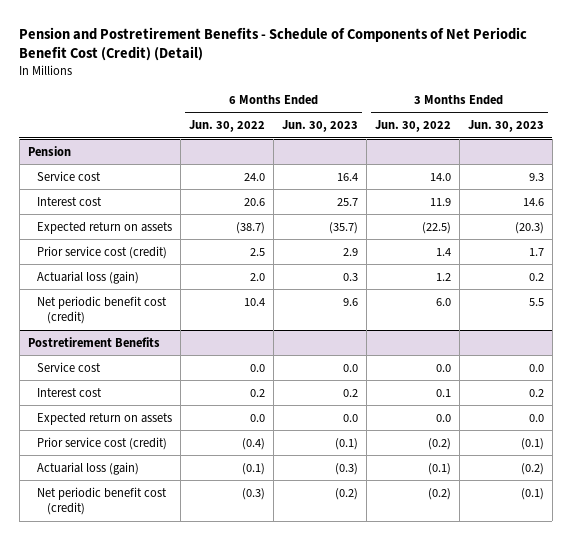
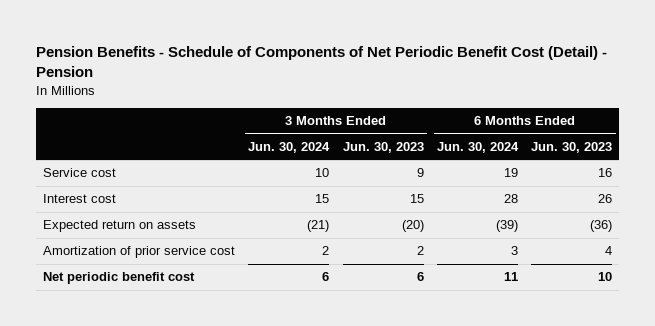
[19,26,528,62] Pension and Postretirement Benefits - Schedule of Components of Net Periodic Benefit Cost (Credit) (Detail) -> [36,45,608,77] Pension Benefits - Schedule of Components of Net Periodic Benefit Cost (Detail) - Pension
[189,120,266,133] Jun. 30, 2022 -> none
[374,120,451,133] Jun. 30, 2022 -> none
none -> [248,141,331,153] Jun. 30, 2024
none -> [437,141,520,153] Jun. 30, 2024
[27,145,71,156] Pension -> none
[37,270,140,284] Actuarial loss (gain) -> none
[27,336,160,347] Postretirement Benefits -> none
[37,361,102,372] Service cost -> none
[37,387,103,397] Interest cost -> none
[37,412,173,425] Expected return on assets -> none
[37,436,168,450] Prior service cost (credit) -> none
[37,461,140,475] Actuarial loss (gain) -> none
[37,486,168,516] Net periodic benefit cost (credit) -> none
[337,172,359,181] 16.4 -> [598,168,613,178] 16
[528,172,544,181] 9.3 -> [416,168,424,178] 9
[337,197,359,206] 25.7 -> [598,194,613,204] 26
[522,197,544,206] 14.6 -> [409,194,424,204] 15
[329,221,359,234] (35.7) -> [590,220,613,233] (36)
[514,221,544,234] (20.3) -> [401,220,424,233] (20)
[37,245,168,259] Prior service cost (credit) -> [42,246,235,259] Amortization of prior service cost
[343,247,359,256] 2.9 -> [605,246,613,256] 4
[528,247,544,256] 1.7 -> [416,246,424,256] 2
[37,295,168,325] Net periodic benefit cost (credit) -> [42,272,195,285] Net periodic benefit cost
[343,297,359,306] 9.6 -> [598,272,613,282] 10
[528,297,544,306] 5.5 -> [416,272,424,282] 6

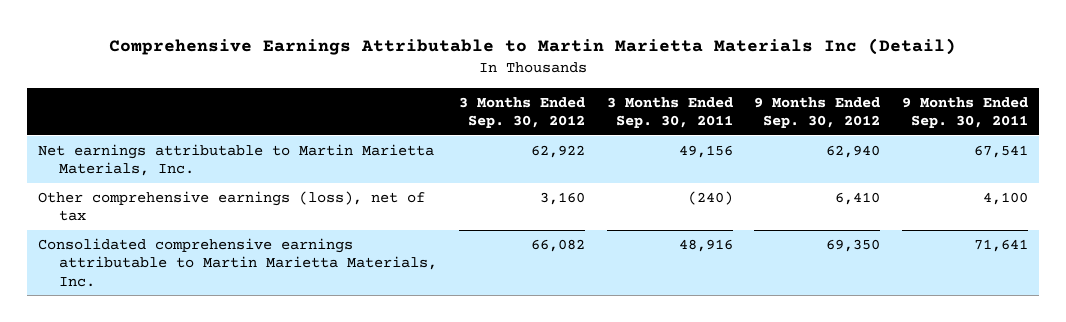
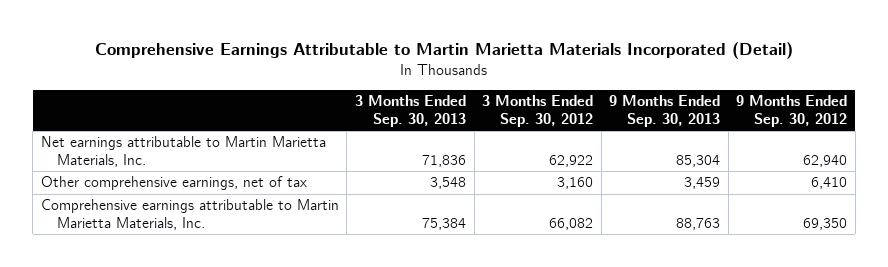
[108,38,956,56] Comprehensive Earnings Attributable to Martin Marietta Materials Inc (Detail) -> [95,42,794,60] Comprehensive Earnings Attributable to Martin Marietta Materials Incorporated (Detail)
[606,96,733,129] 3 Months Ended Sep. 30, 2011 -> none
[901,96,1028,129] 9 Months Ended Sep. 30, 2011 -> none
none -> [354,95,466,127] 3 Months Ended Sep. 30, 2013
none -> [609,95,721,127] 9 Months Ended Sep. 30, 2013
[37,190,425,222] Other comprehensive earnings (loss), net of tax -> [40,176,307,191] Other comprehensive earnings, net of tax
[37,237,438,287] Consolidated comprehensive earnings attributable to Martin Marietta Materials, Inc. -> [40,199,339,230] Comprehensive earnings attributable to Martin Marietta Materials, Inc.

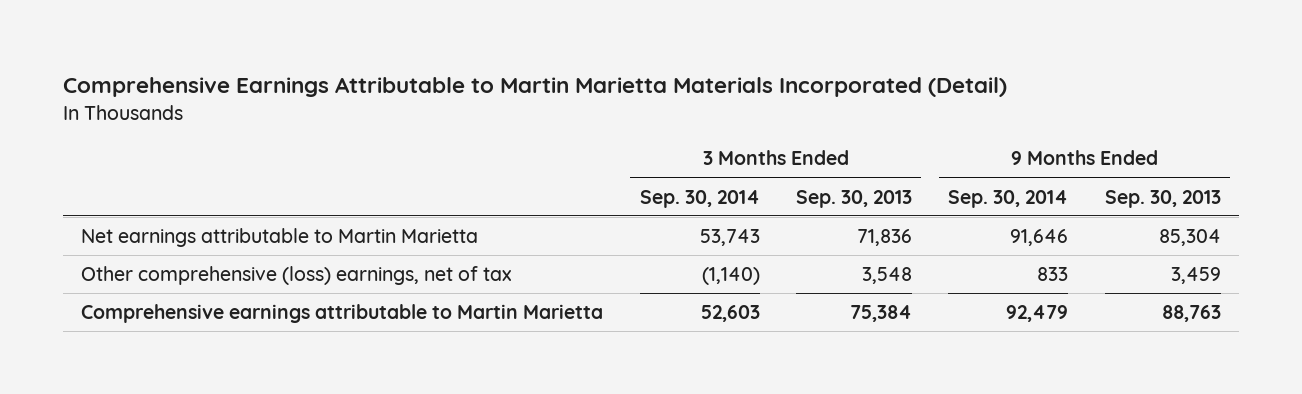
[482,95,594,127] 3 Months Ended Sep. 30, 2012 -> none
[736,95,848,127] 9 Months Ended Sep. 30, 2012 -> none
none -> [639,189,760,208] Sep. 30, 2014
none -> [948,189,1069,208] Sep. 30, 2014
[40,136,326,167] Net earnings attributable to Martin Marietta Materials, Inc. -> [81,228,479,248] Net earnings attributable to Martin Marietta
[40,176,307,191] Other comprehensive earnings, net of tax -> [81,266,513,286] Other comprehensive (loss) earnings, net of tax
[40,199,339,230] Comprehensive earnings attributable to Martin Marietta Materials, Inc. -> [81,304,604,324] Comprehensive earnings attributable to Martin Marietta

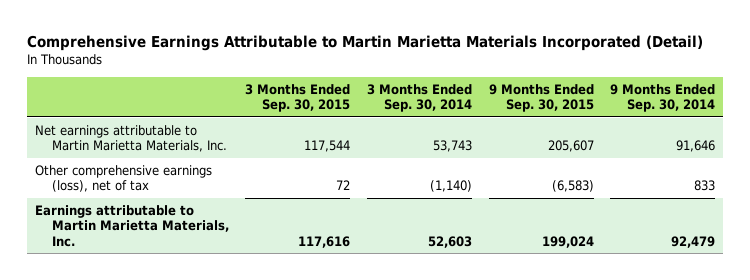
[795,189,912,208] Sep. 30, 2013 -> none
[1104,189,1221,208] Sep. 30, 2013 -> none
none -> [245,83,351,113] 3 Months Ended Sep. 30, 2015
none -> [488,83,594,113] 9 Months Ended Sep. 30, 2015
[81,228,479,248] Net earnings attributable to Martin Marietta -> [34,124,227,153] Net earnings attributable to Martin Marietta Materials, Inc.
[81,266,513,286] Other comprehensive (loss) earnings, net of tax -> [34,164,212,193] Other comprehensive earnings (loss), net of tax
[81,304,604,324] Comprehensive earnings attributable to Martin Marietta -> [34,204,229,247] Earnings attributable to Martin Marietta Materials, Inc.

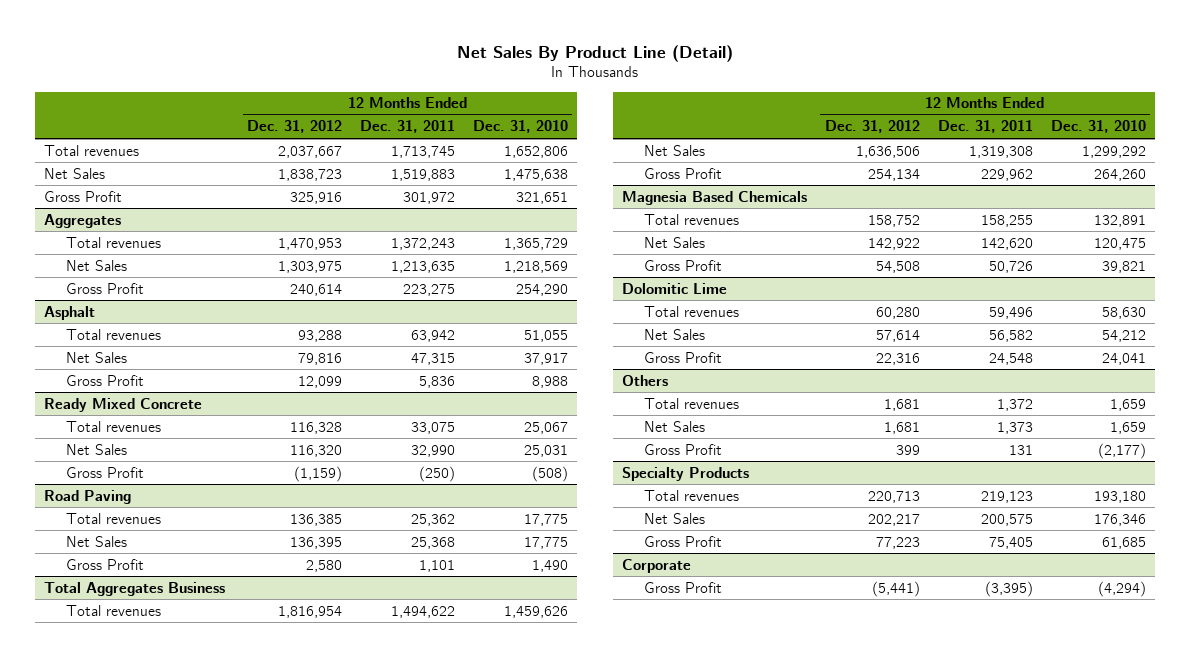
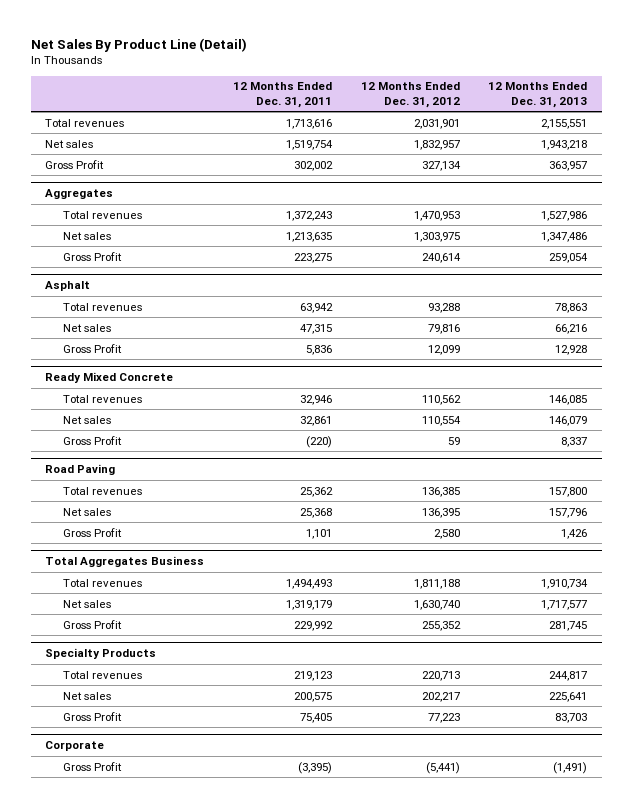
[473,120,569,134] Dec. 31, 2010 -> none
none -> [488,82,588,108] 12 Months Ended Dec. 31, 2013
[278,145,343,158] 2,037,667 -> [413,118,460,129] 2,031,901
[391,145,456,158] 1,713,745 -> [285,118,332,129] 1,713,616
[44,167,106,179] Net Sales -> [44,139,93,148] Net sales
[278,168,343,181] 1,838,723 -> [413,139,460,150] 1,832,957
[391,168,456,181] 1,519,883 -> [285,139,333,150] 1,519,754
[290,191,343,204] 325,916 -> [421,160,461,171] 327,134
[403,191,456,204] 301,972 -> [293,160,333,171] 302,002
[66,259,128,271] Net Sales -> [63,231,112,240] Net sales
[66,351,128,363] Net Sales -> [63,323,112,332] Net sales
[290,421,343,434] 116,328 -> [421,394,461,405] 110,562
[411,421,456,434] 33,075 -> [299,394,332,405] 32,946
[66,443,128,455] Net Sales -> [63,415,112,424] Net sales
[290,444,343,457] 116,320 -> [421,415,461,426] 110,554
[411,444,456,457] 32,990 -> [299,415,332,426] 32,861
[294,465,343,482] (1,159) -> [447,436,460,445] 59
[419,465,456,482] (250) -> [305,435,332,448] (220)
[66,535,128,547] Net Sales -> [63,507,112,516] Net sales
[621,190,807,205] Magnesia Based Chemicals -> none
[644,213,740,225] Total revenues -> none
[644,236,706,248] Net Sales -> none
[644,259,723,271] Gross Profit -> none
[621,282,727,294] Dolomitic Lime -> none
[644,305,740,317] Total revenues -> none
[644,328,706,340] Net Sales -> none
[644,351,723,363] Gross Profit -> none
[621,374,668,386] Others -> none
[644,397,740,409] Total revenues -> none
[644,420,706,432] Net Sales -> none
[644,443,723,455] Gross Profit -> none
[278,605,343,618] 1,816,954 -> [413,578,460,589] 1,811,188
[391,605,456,618] 1,494,622 -> [285,578,332,589] 1,494,493
[644,144,706,156] Net Sales -> [63,599,112,608] Net sales
[855,145,920,158] 1,636,506 -> [413,599,460,610] 1,630,740
[968,145,1033,158] 1,319,308 -> [285,599,332,610] 1,319,179
[867,168,920,181] 254,134 -> [421,620,461,631] 255,352
[980,168,1033,181] 229,962 -> [293,620,333,631] 229,992
[644,512,706,524] Net Sales -> [63,691,112,700] Net sales

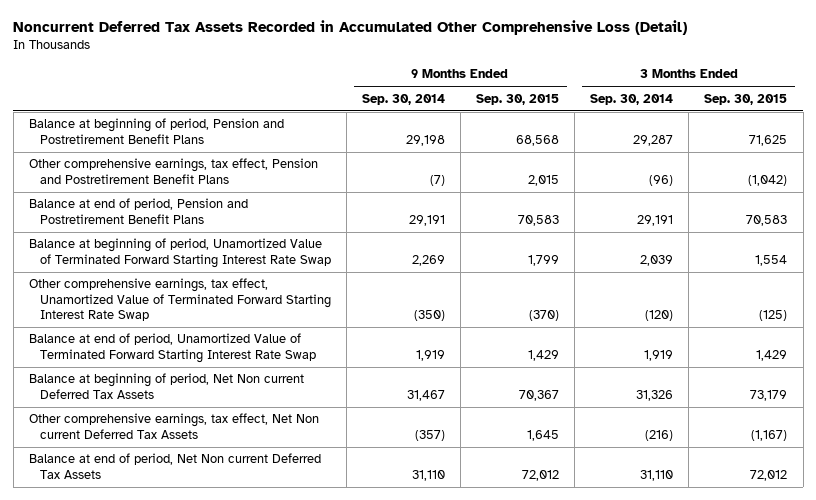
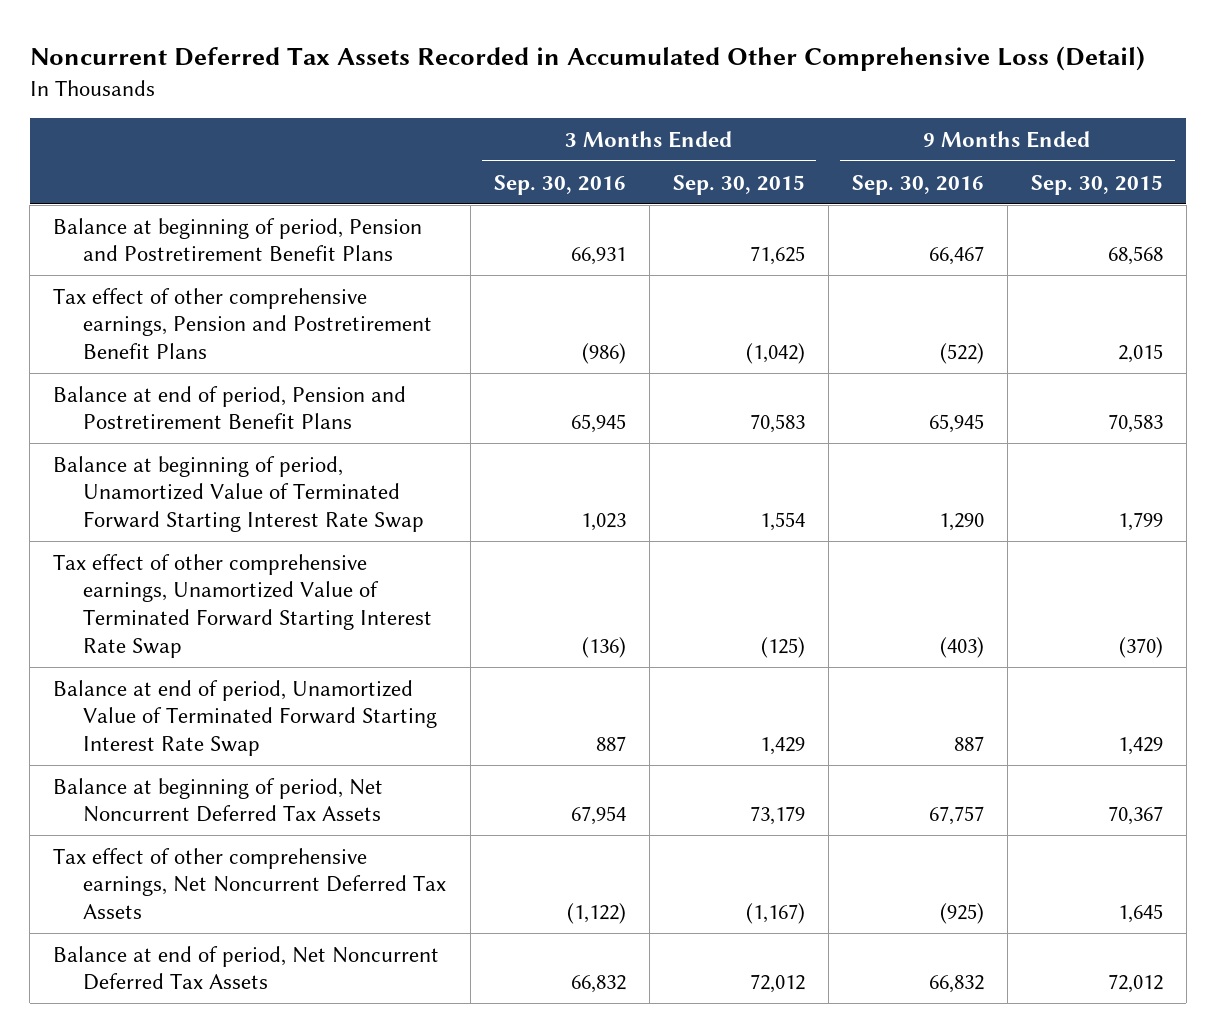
[361,93,445,105] Sep. 30, 2014 -> none
[590,93,674,105] Sep. 30, 2014 -> none
none -> [493,174,626,195] Sep. 30, 2016
none -> [851,174,984,195] Sep. 30, 2016
[28,158,318,184] Other comprehensive earnings, tax effect, Pension and Postretirement Benefit Plans -> [53,287,433,359] Tax effect of other comprehensive earnings, Pension and Postretirement Benefit Plans
[28,278,331,322] Other comprehensive earnings, tax effect, Unamortized Value of Terminated Forward Starting Interest Rate Swap -> [53,553,433,658] Tax effect of other comprehensive earnings, Unamortized Value of Terminated Forward Starting Interest Rate Swap
[28,373,304,399] Balance at beginning of period, Net Non current Deferred Tax Assets -> [53,777,384,823] Balance at beginning of period, Net Noncurrent Deferred Tax Assets
[28,413,319,439] Other comprehensive earnings, tax effect, Net Non current Deferred Tax Assets -> [53,847,447,919] Tax effect of other comprehensive earnings, Net Noncurrent Deferred Tax Assets
[28,453,321,479] Balance at end of period, Net Non current Deferred Tax Assets -> [53,945,440,991] Balance at end of period, Net Noncurrent Deferred Tax Assets

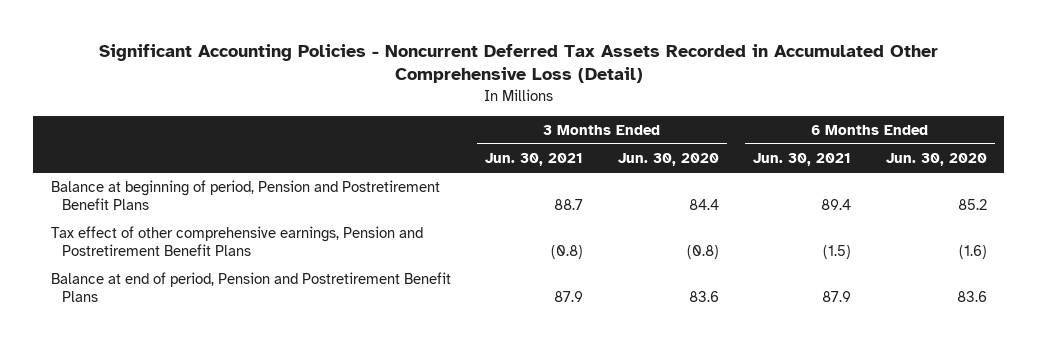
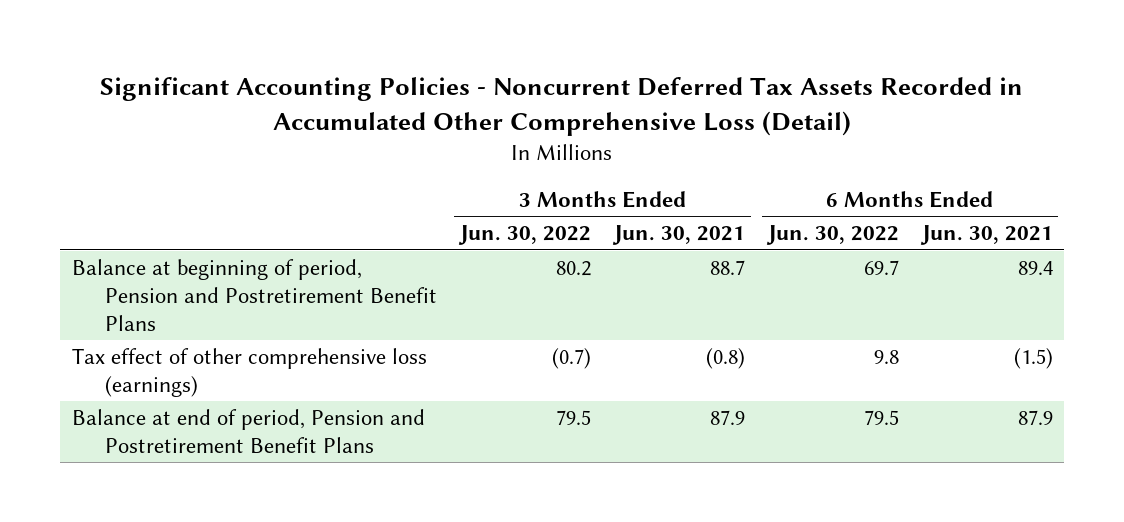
[617,153,719,167] Jun. 30, 2020 -> none
[885,153,987,167] Jun. 30, 2020 -> none
none -> [458,225,592,246] Jun. 30, 2022
none -> [765,225,899,246] Jun. 30, 2022
[50,226,423,257] Tax effect of other comprehensive earnings, Pension and Postretirement Benefit Plans -> [71,348,427,397] Tax effect of other comprehensive loss (earnings)

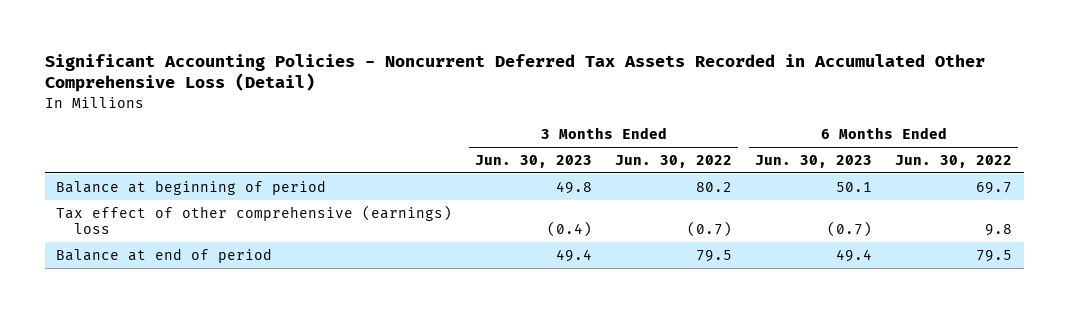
[611,225,745,246] Jun. 30, 2021 -> none
[919,225,1053,246] Jun. 30, 2021 -> none
none -> [475,154,593,168] Jun. 30, 2023
none -> [755,154,873,168] Jun. 30, 2023
[71,259,438,331] Balance at beginning of period, Pension and Postretirement Benefit Plans -> [56,179,327,195] Balance at beginning of period
[71,348,427,397] Tax effect of other comprehensive loss (earnings) -> [56,204,453,235] Tax effect of other comprehensive (earnings) loss
[71,409,425,453] Balance at end of period, Pension and Postretirement Benefit Plans -> [56,247,273,263] Balance at end of period

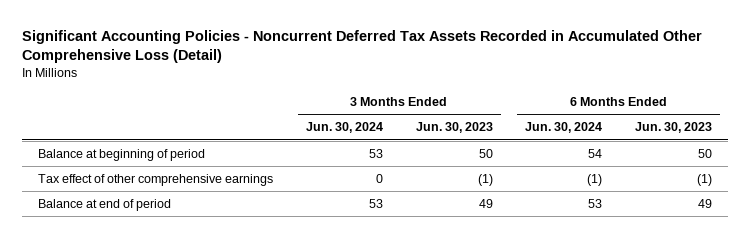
[615,154,733,168] Jun. 30, 2022 -> none
[895,154,1013,168] Jun. 30, 2022 -> none
none -> [305,122,383,134] Jun. 30, 2024
none -> [525,122,603,134] Jun. 30, 2024
[556,180,593,194] 49.8 -> [478,148,493,158] 50
[836,181,873,192] 50.1 -> [698,148,713,158] 50
[56,204,453,235] Tax effect of other comprehensive (earnings) loss -> [38,173,274,186] Tax effect of other comprehensive earnings
[547,221,593,238] (0.4) -> [477,173,493,186] (1)
[827,221,873,238] (0.7) -> [697,173,713,186] (1)
[556,248,593,262] 49.4 -> [478,198,493,208] 49
[836,248,873,262] 49.4 -> [698,198,713,208] 49

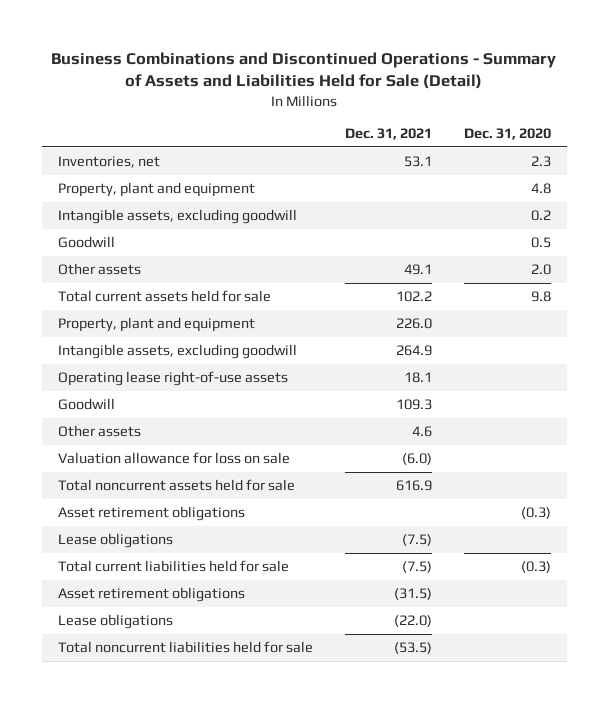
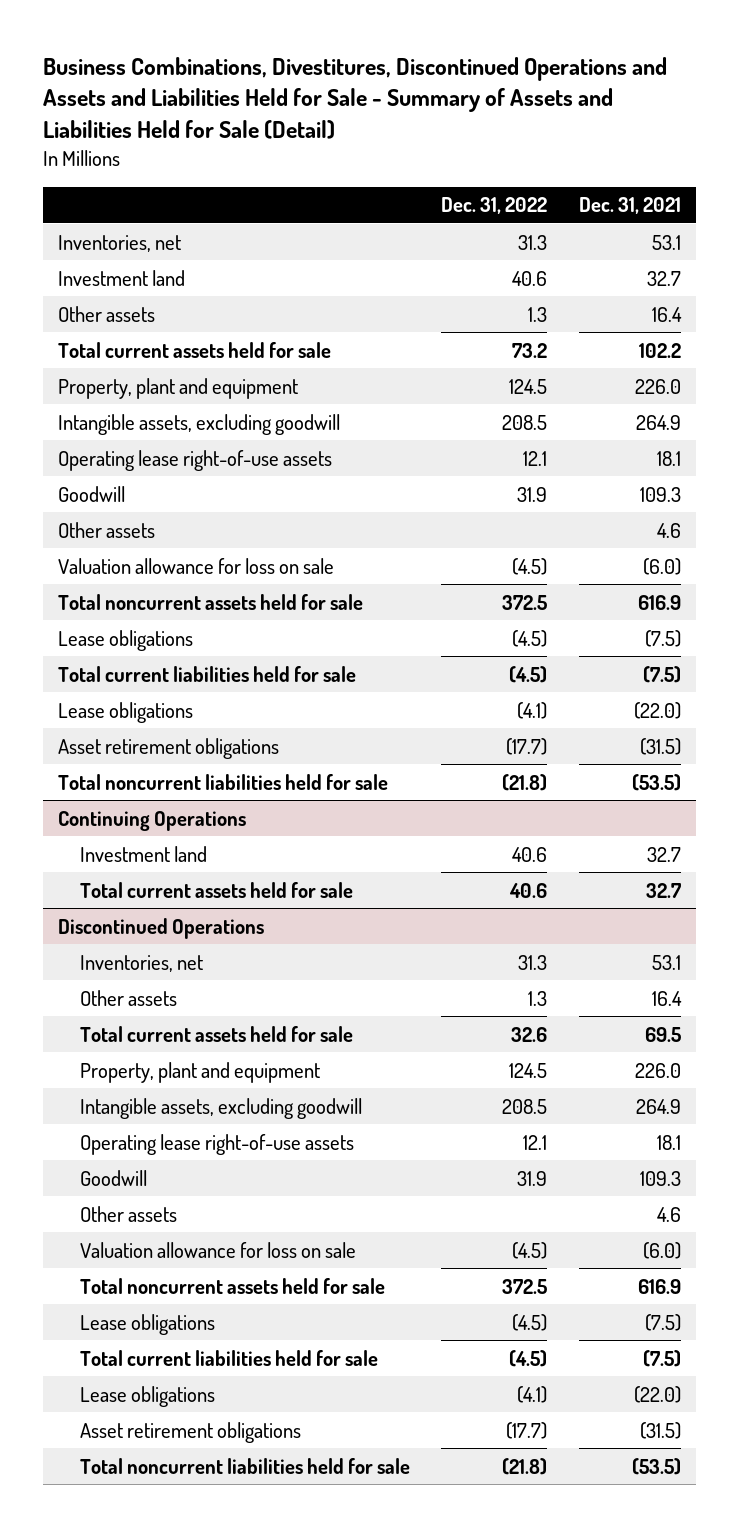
[51,52,557,90] Business Combinations and Discontinued Operations - Summary of Assets and Liabilities Held for Sale (Detail) -> [42,56,667,140] Business Combinations, Divestitures, Discontinued Operations and Assets and Liabilities Held for Sale - Summary of Assets and Liabilities Held for Sale (Detail)
[463,128,551,141] Dec. 31, 2020 -> none
none -> [441,197,548,215] Dec. 31, 2022
[57,181,255,197] Property, plant and equipment -> none
[57,208,297,224] Intangible assets, excluding goodwill -> none
[57,235,115,248] Goodwill -> none
none -> [58,269,186,286] Investment land
[403,263,432,275] 49.1 -> [651,306,682,322] 16.4
[57,505,245,521] Asset retirement obligations -> none
none -> [58,701,194,723] Lease obligations
none -> [58,773,389,790] Total noncurrent liabilities held for sale
none -> [58,810,247,831] Continuing Operations
none -> [80,845,208,862] Investment land
none -> [80,881,354,898] Total current assets held for sale
none -> [58,917,265,939] Discontinued Operations
none -> [80,954,204,972] Inventories, net
none -> [80,989,178,1006] Other assets
none -> [80,1025,354,1042] Total current assets held for sale
none -> [80,1061,321,1083] Property, plant and equipment
none -> [80,1097,363,1119] Intangible assets, excluding goodwill
none -> [80,1133,355,1155] Operating lease right-of-use assets
none -> [80,1169,148,1186] Goodwill
none -> [80,1205,178,1222] Other assets
none -> [80,1241,357,1258] Valuation allowance for loss on sale
none -> [80,1277,386,1294] Total noncurrent assets held for sale
none -> [80,1313,216,1335] Lease obligations
none -> [80,1349,379,1366] Total current liabilities held for sale
none -> [80,1421,302,1443] Asset retirement obligations

